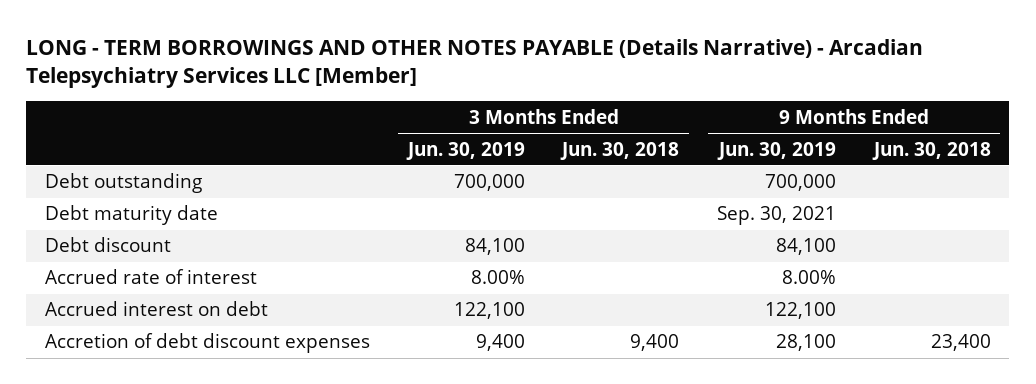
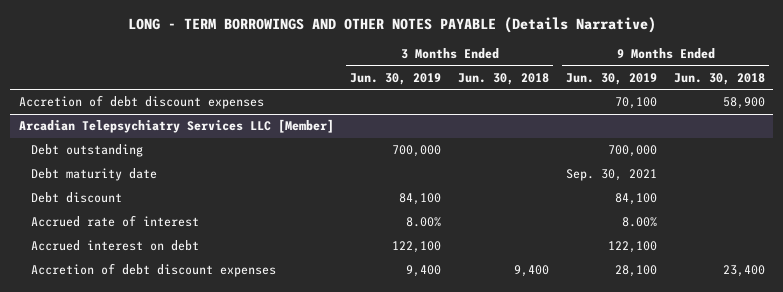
[26,38,924,89] LONG - TERM BORROWINGS AND OTHER NOTES PAYABLE (Details Narrative) - Arcadian Telepsychiatry Services LLC [Member] -> [127,17,656,34] LONG - TERM BORROWINGS AND OTHER NOTES PAYABLE (Details Narrative)
none -> [18,95,264,110] Accretion of debt discount expenses
none -> [18,119,334,134] Arcadian Telepsychiatry Services LLC [Member]

